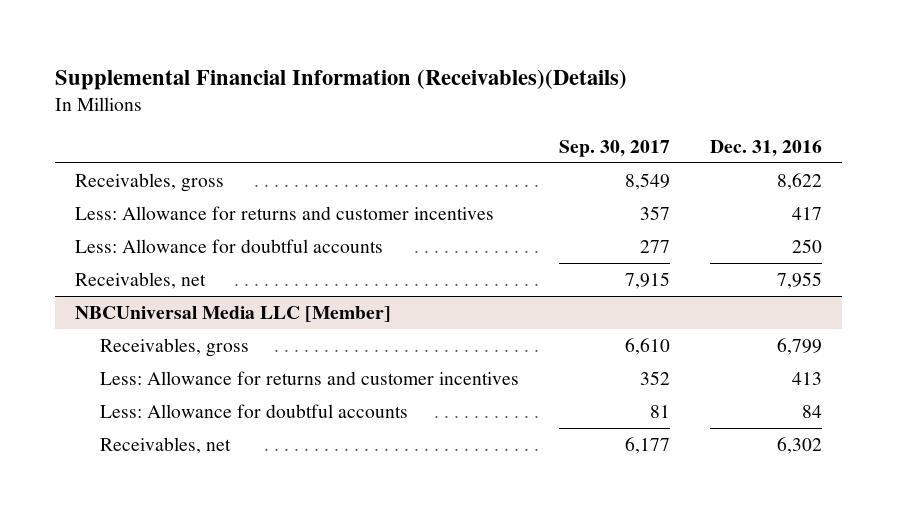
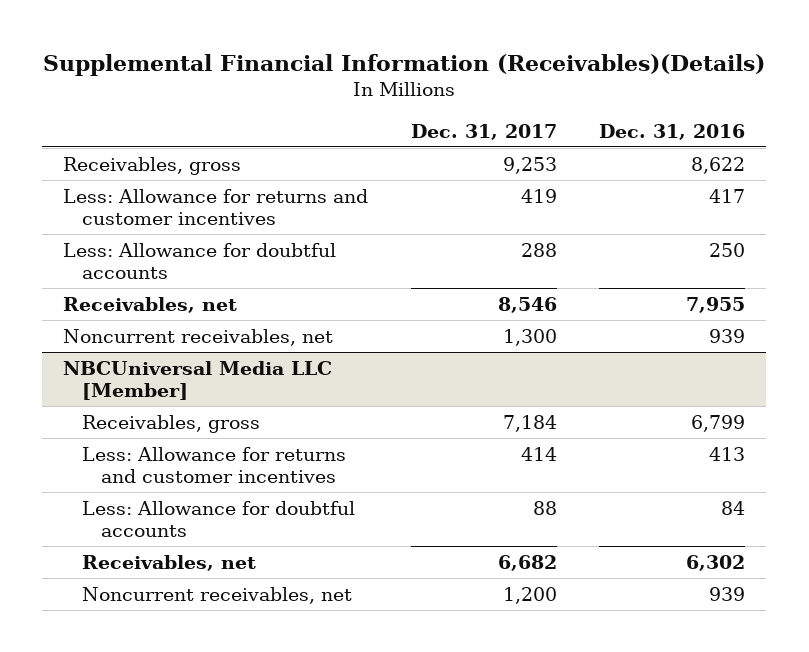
[559,139,671,157] Sep. 30, 2017 -> none
none -> [410,123,557,140] Dec. 31, 2017
none -> [63,328,334,346] Noncurrent receivables, net
none -> [81,586,352,604] Noncurrent receivables, net

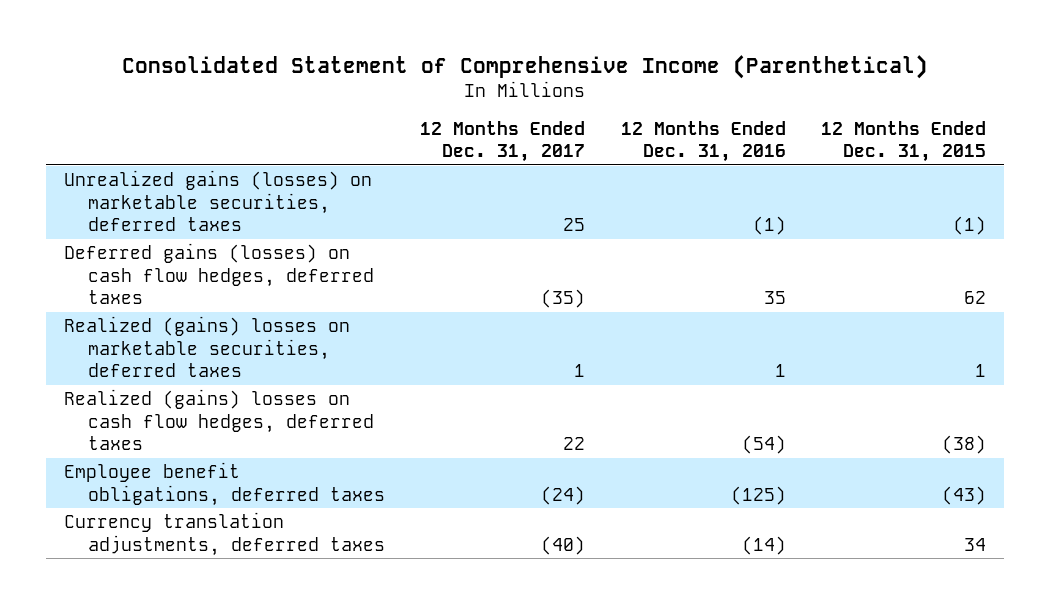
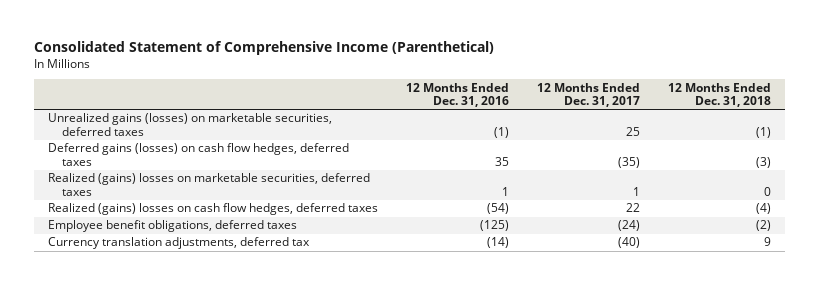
[821,120,987,163] 12 Months Ended Dec. 31, 2015 -> none
none -> [668,82,772,108] 12 Months Ended Dec. 31, 2018
[63,512,385,556] Currency translation adjustments, deferred taxes -> [48,237,311,250] Currency translation adjustments, deferred tax

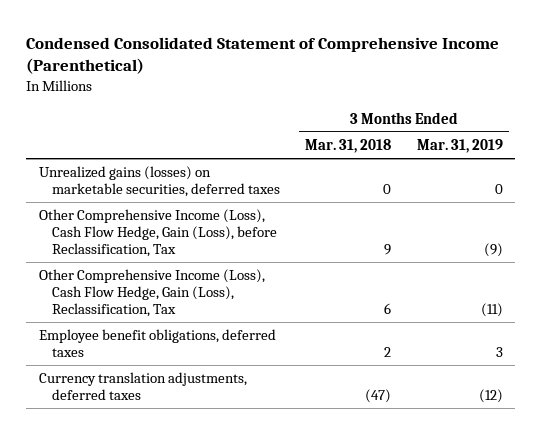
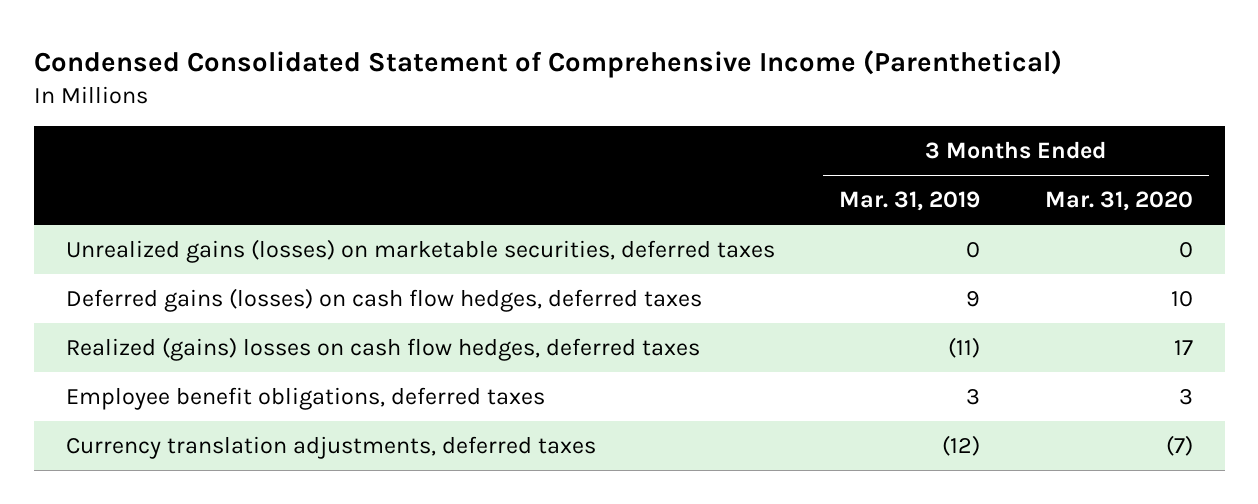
[305,138,392,153] Mar. 31, 2018 -> none
none -> [1044,191,1193,212] Mar. 31, 2020
[38,209,278,258] Other Comprehensive Income (Loss), Cash Flow Hedge, Gain (Loss), before Reclassification, Tax -> [65,287,702,312] Deferred gains (losses) on cash flow hedges, deferred taxes
[483,243,503,258] (9) -> [966,290,981,307] 9
[38,269,265,318] Other Comprehensive Income (Loss), Cash Flow Hedge, Gain (Loss), Reclassification, Tax -> [65,336,700,361] Realized (gains) losses on cash flow hedges, deferred taxes

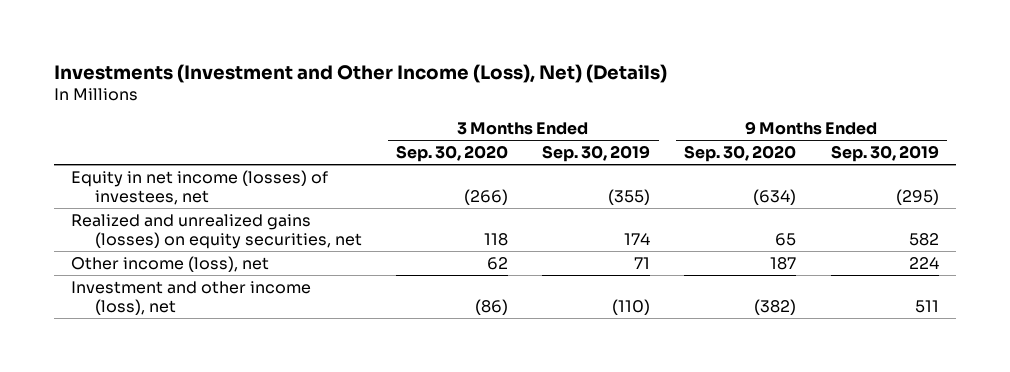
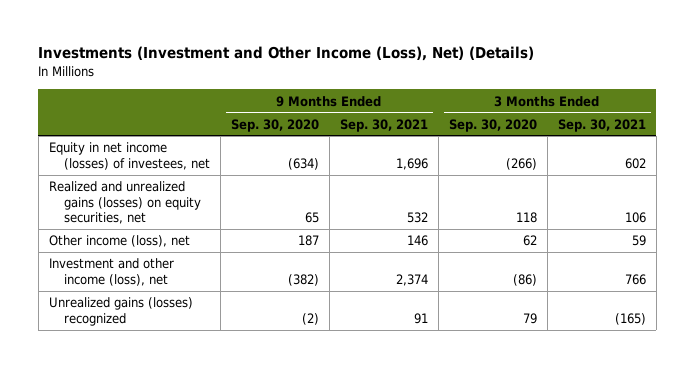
[542,145,651,163] Sep. 30, 2019 -> none
[830,145,939,163] Sep. 30, 2019 -> none
none -> [339,118,428,132] Sep. 30, 2021
none -> [557,118,646,132] Sep. 30, 2021
none -> [48,297,193,326] Unrealized gains (losses) recognized

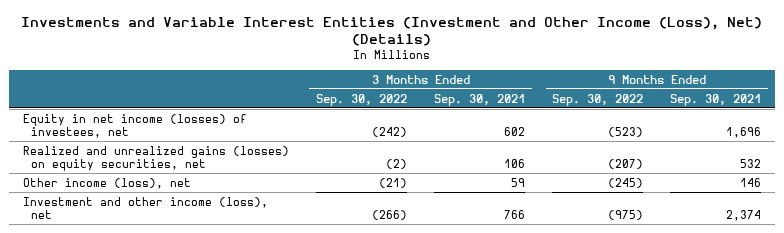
[38,46,535,62] Investments (Investment and Other Income (Loss), Net) (Details) -> [21,16,763,46] Investments and Variable Interest Entities (Investment and Other Income (Loss), Net) (Details)
[230,118,319,132] Sep. 30, 2020 -> none
[448,118,537,132] Sep. 30, 2020 -> none
none -> [316,93,408,106] Sep. 30, 2022
none -> [552,93,644,106] Sep. 30, 2022
[48,297,193,326] Unrealized gains (losses) recognized -> none

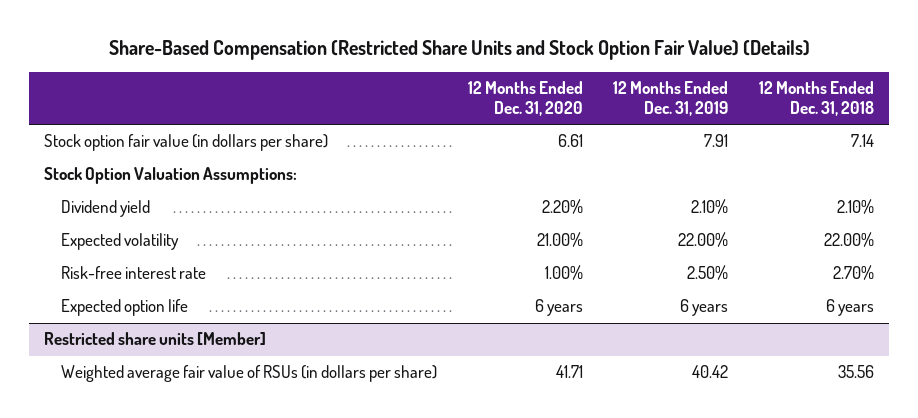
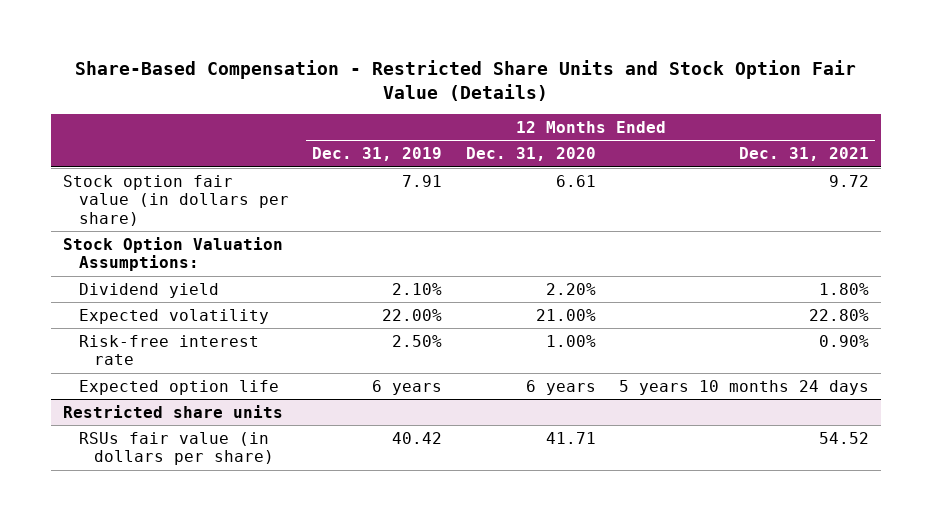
[109,40,811,61] Share-Based Compensation (Restricted Share Units and Stock Option Fair Value) (Details) -> [75,59,857,101] Share-Based Compensation - Restricted Share Units and Stock Option Fair Value (Details)
[758,81,874,117] 12 Months Ended Dec. 31, 2018 -> none
none -> [739,147,870,162] Dec. 31, 2021
[44,332,267,346] Restricted share units [Member] -> [62,404,283,418] Restricted share units
[61,365,438,383] Weighted average fair value of RSUs (in dollars per share) -> [78,431,275,466] RSUs fair value (in dollars per share)

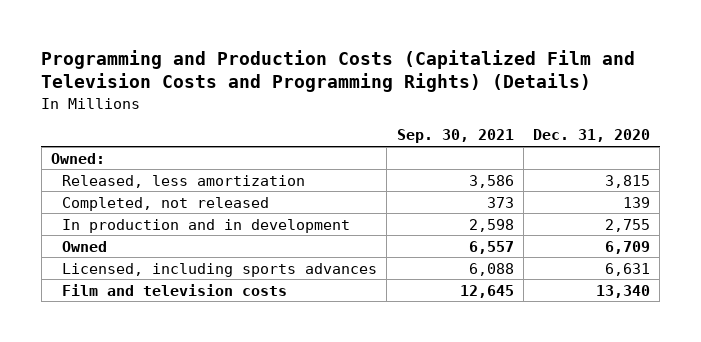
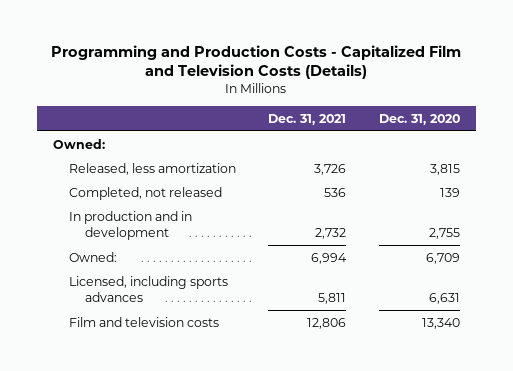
[41,49,636,93] Programming and Production Costs (Capitalized Film and Television Costs and Programming Rights) (Details) -> [51,44,462,80] Programming and Production Costs - Capitalized Film and Television Costs (Details)
[396,129,514,144] Sep. 30, 2021 -> none
none -> [268,113,347,125] Dec. 31, 2021
[62,240,108,252] Owned -> [68,251,117,262] Owned:

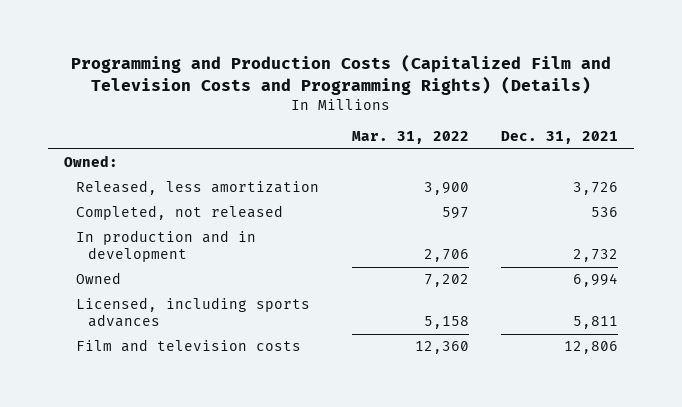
[51,44,462,80] Programming and Production Costs - Capitalized Film and Television Costs (Details) -> [71,54,612,95] Programming and Production Costs (Capitalized Film and Television Costs and Programming Rights) (Details)
[378,113,460,125] Dec. 31, 2020 -> none
none -> [351,130,469,144] Mar. 31, 2022
[68,251,117,262] Owned: -> [76,272,122,285] Owned

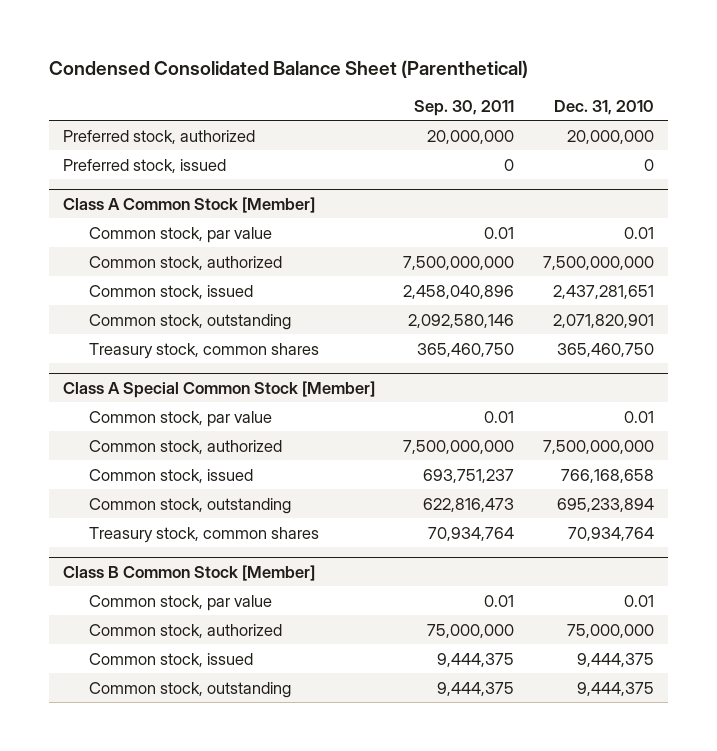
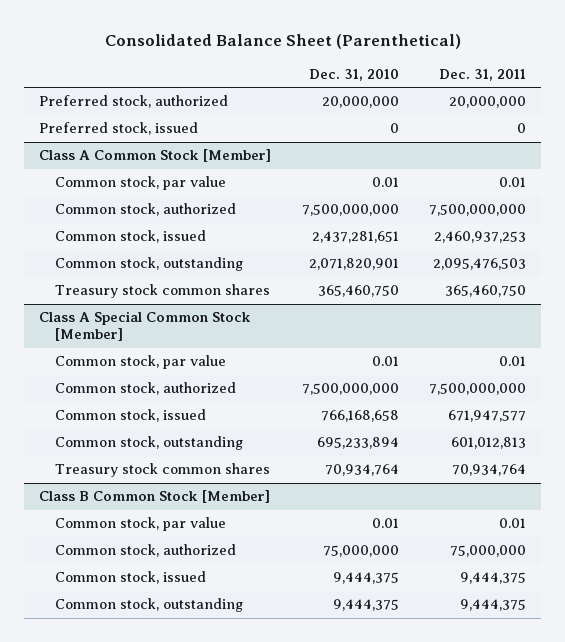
[48,59,528,78] Condensed Consolidated Balance Sheet (Parenthetical) -> [104,34,461,50] Consolidated Balance Sheet (Parenthetical)
[414,99,515,116] Sep. 30, 2011 -> none
none -> [438,68,526,81] Dec. 31, 2011
[89,342,320,359] Treasury stock, common shares -> [55,284,271,299] Treasury stock common shares
[89,526,320,543] Treasury stock, common shares -> [55,463,271,478] Treasury stock common shares

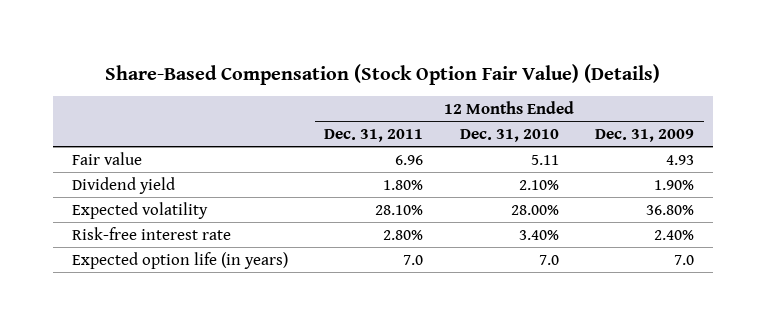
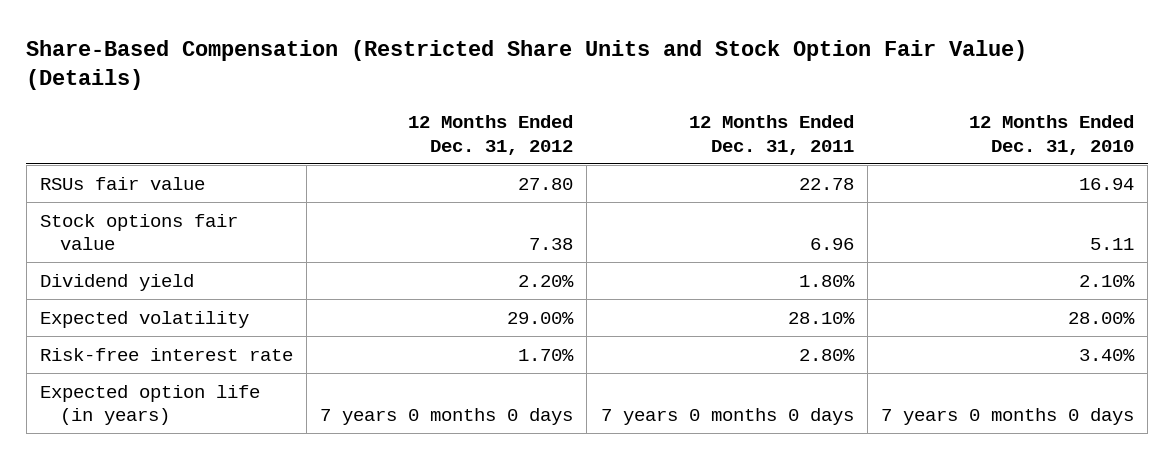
[105,63,661,85] Share-Based Compensation (Stock Option Fair Value) (Details) -> [26,39,1028,90] Share-Based Compensation (Restricted Share Units and Stock Option Fair Value) (Details)
[595,129,695,143] Dec. 31, 2009 -> none
none -> [408,115,574,155] 12 Months Ended Dec. 31, 2012
none -> [39,176,205,190] RSUs fair value
[71,151,142,165] Fair value -> [39,213,238,251] Stock options fair value
[403,254,424,265] 7.0 -> [600,408,854,426] 7 years 0 months 0 days
[538,254,559,265] 7.0 -> [881,408,1135,426] 7 years 0 months 0 days

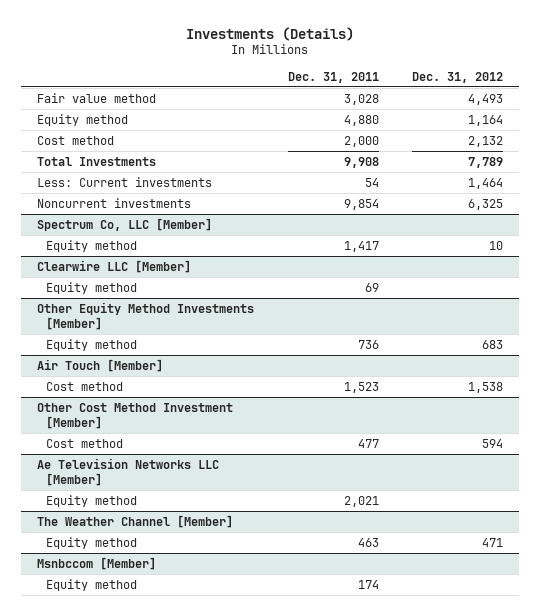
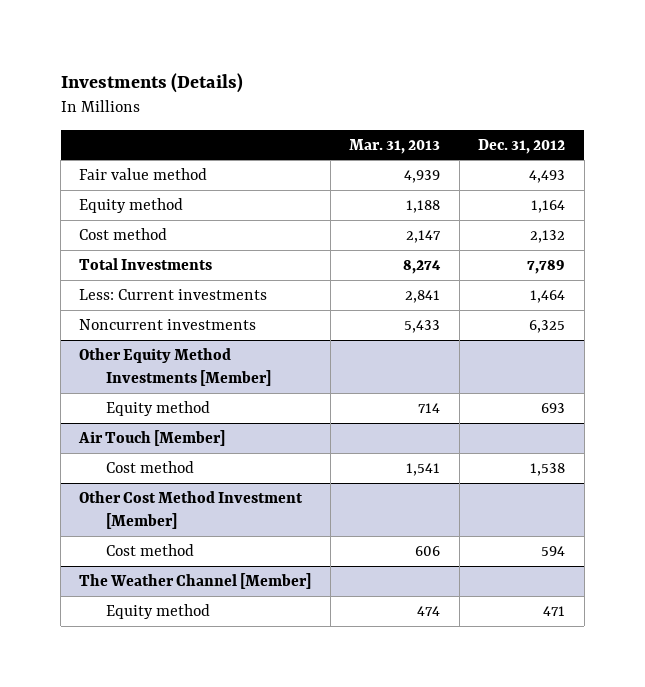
[287,71,379,83] Dec. 31, 2011 -> none
none -> [349,138,441,154] Mar. 31, 2013
[37,217,213,231] Spectrum Co, LLC [Member] -> none
[45,239,137,252] Equity method -> none
[37,259,192,273] Clearwire LLC [Member] -> none
[45,281,137,294] Equity method -> none
[481,339,503,349] 683 -> [541,402,566,413] 693
[37,457,220,486] Ae Television Networks LLC [Member] -> none
[45,494,137,507] Equity method -> none
[37,556,157,570] Msnbccom [Member] -> none
[45,578,137,591] Equity method -> none

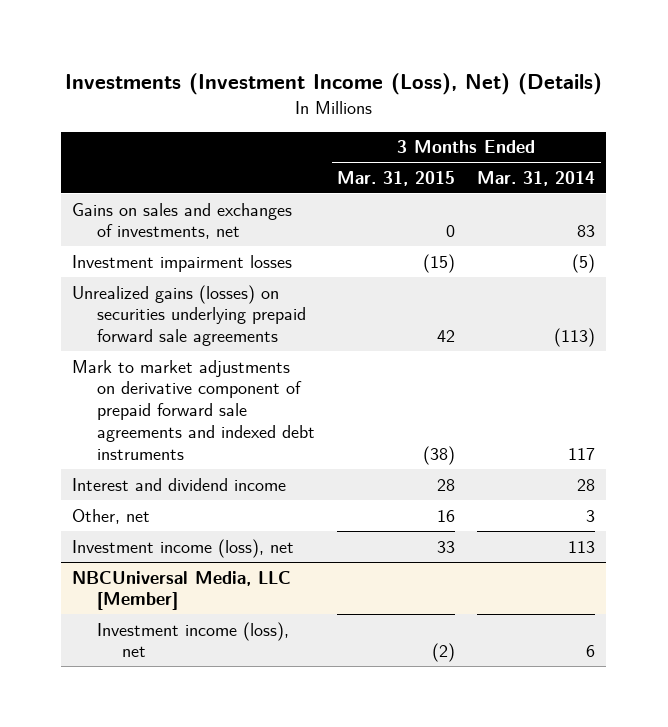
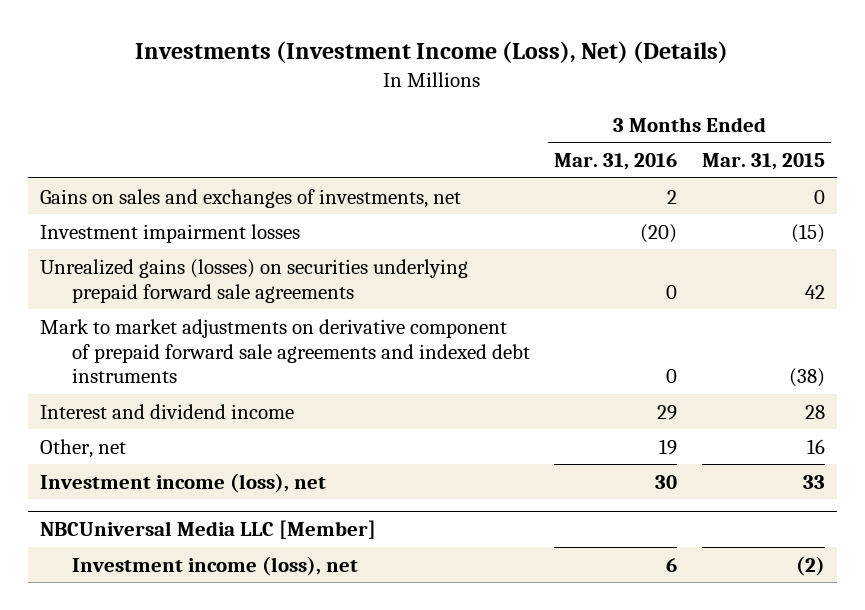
[477,170,596,186] Mar. 31, 2014 -> none
none -> [554,153,678,171] Mar. 31, 2016
[72,570,292,611] NBCUniversal Media, LLC [Member] -> [39,520,376,540] NBCUniversal Media LLC [Member]

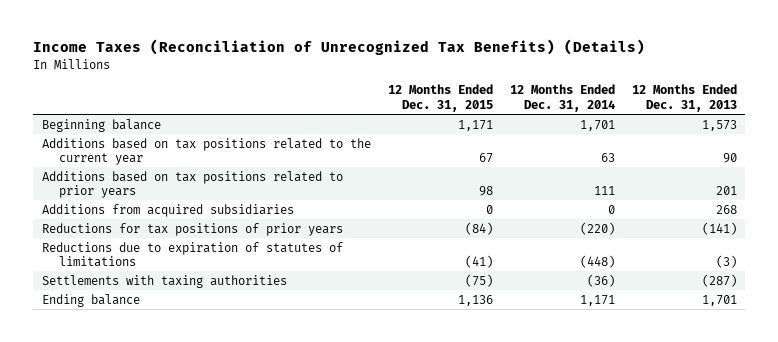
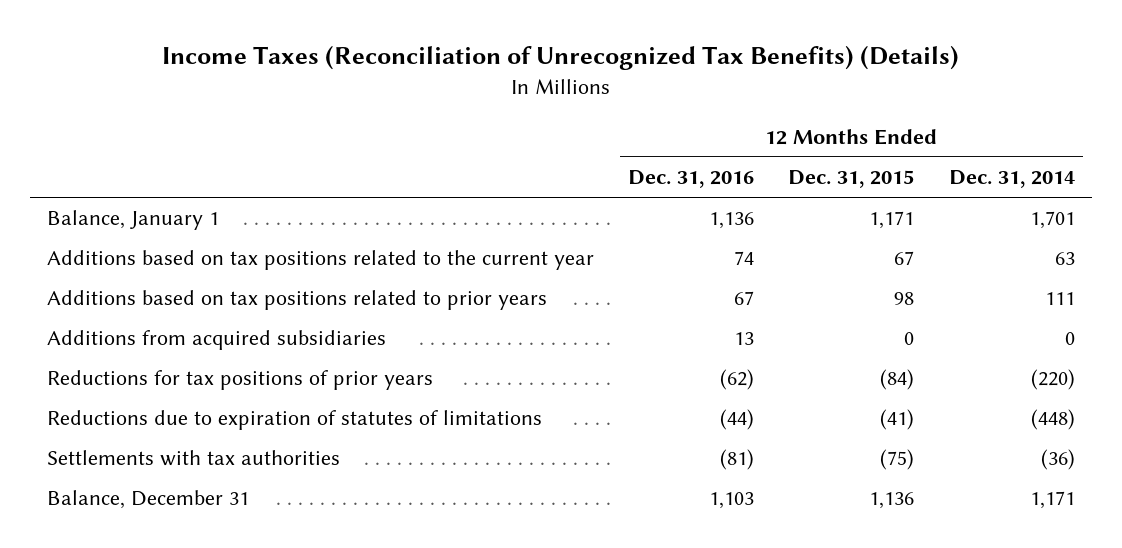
[631,84,737,113] 12 Months Ended Dec. 31, 2013 -> none
none -> [628,170,755,189] Dec. 31, 2016
[41,118,161,132] Beginning balance -> [47,210,220,231] Balance, January 1
[41,274,287,288] Settlements with taxing authorities -> [47,450,341,467] Settlements with tax authorities
[41,293,140,307] Ending balance -> [47,490,250,510] Balance, December 31

